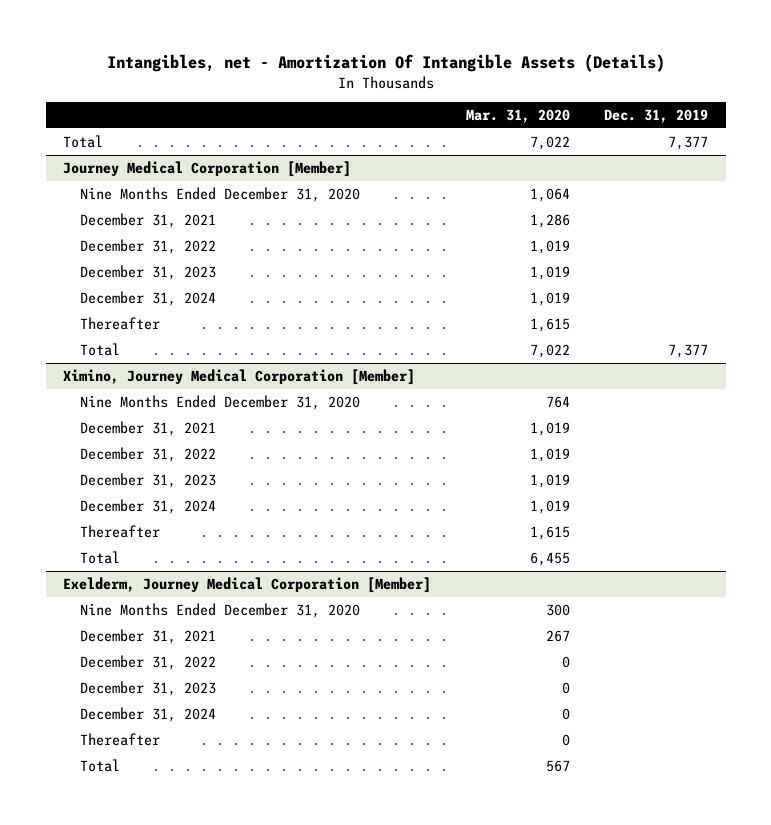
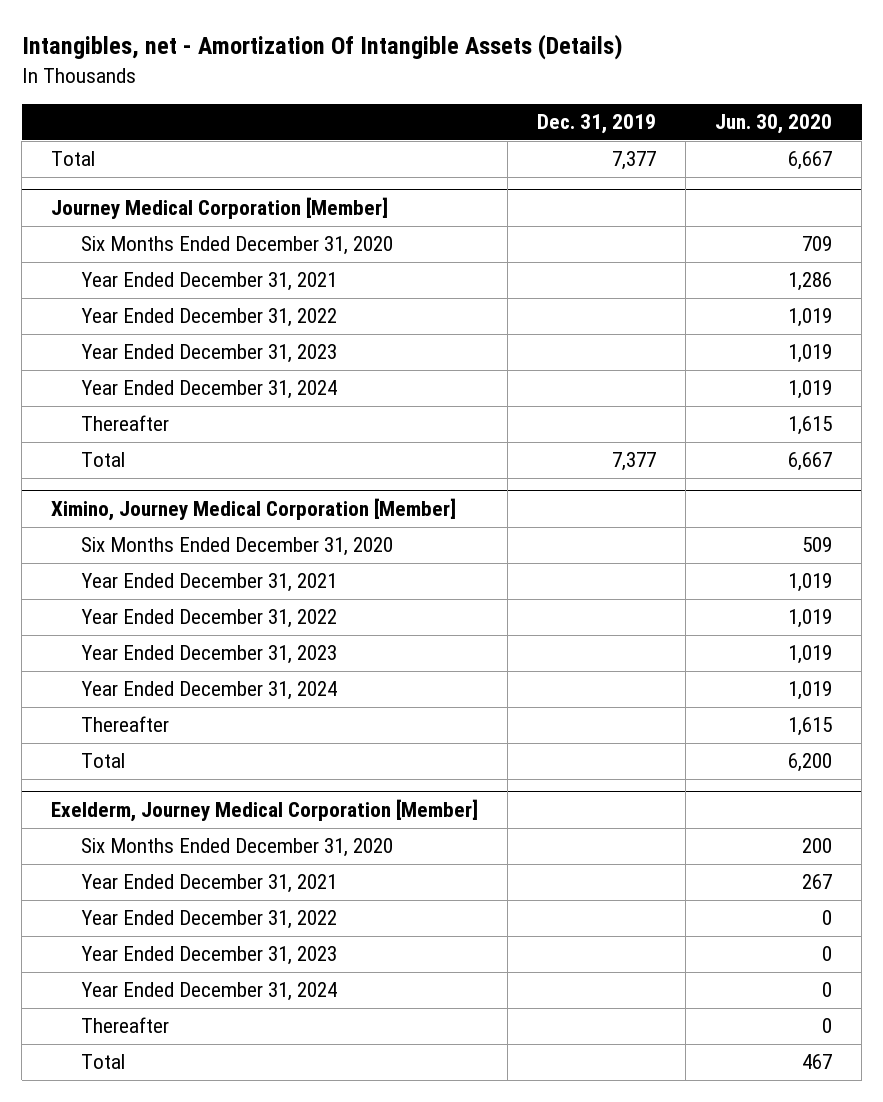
[465,109,570,124] Mar. 31, 2020 -> none
none -> [715,114,833,135] Jun. 30, 2020
[80,186,361,202] Nine Months Ended December 31, 2020 -> [81,236,394,256] Six Months Ended December 31, 2020
[80,212,217,228] December 31, 2021 -> [81,272,338,292] Year Ended December 31, 2021
[80,238,217,254] December 31, 2022 -> [81,308,338,328] Year Ended December 31, 2022
[80,264,217,280] December 31, 2023 -> [81,344,338,364] Year Ended December 31, 2023
[80,290,217,306] December 31, 2024 -> [81,380,338,400] Year Ended December 31, 2024
[80,394,361,410] Nine Months Ended December 31, 2020 -> [81,537,394,557] Six Months Ended December 31, 2020
[80,420,217,436] December 31, 2021 -> [81,573,338,593] Year Ended December 31, 2021
[80,446,217,462] December 31, 2022 -> [81,609,338,629] Year Ended December 31, 2022
[80,472,217,488] December 31, 2023 -> [81,645,338,665] Year Ended December 31, 2023
[80,498,217,514] December 31, 2024 -> [81,681,338,701] Year Ended December 31, 2024
[80,602,361,618] Nine Months Ended December 31, 2020 -> [81,838,394,858] Six Months Ended December 31, 2020
[80,628,217,644] December 31, 2021 -> [81,874,338,894] Year Ended December 31, 2021
[80,654,217,670] December 31, 2022 -> [81,910,338,930] Year Ended December 31, 2022
[80,680,217,696] December 31, 2023 -> [81,946,338,966] Year Ended December 31, 2023
[80,706,217,722] December 31, 2024 -> [81,982,338,1002] Year Ended December 31, 2024

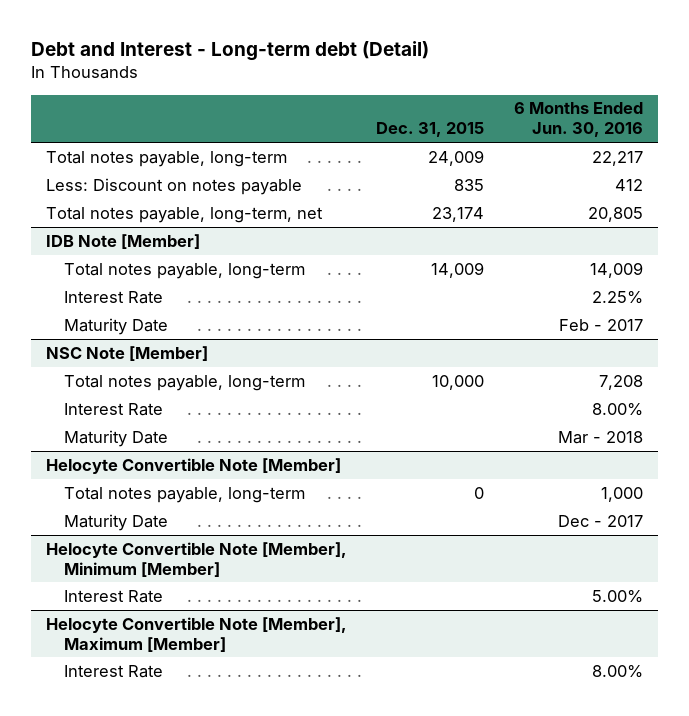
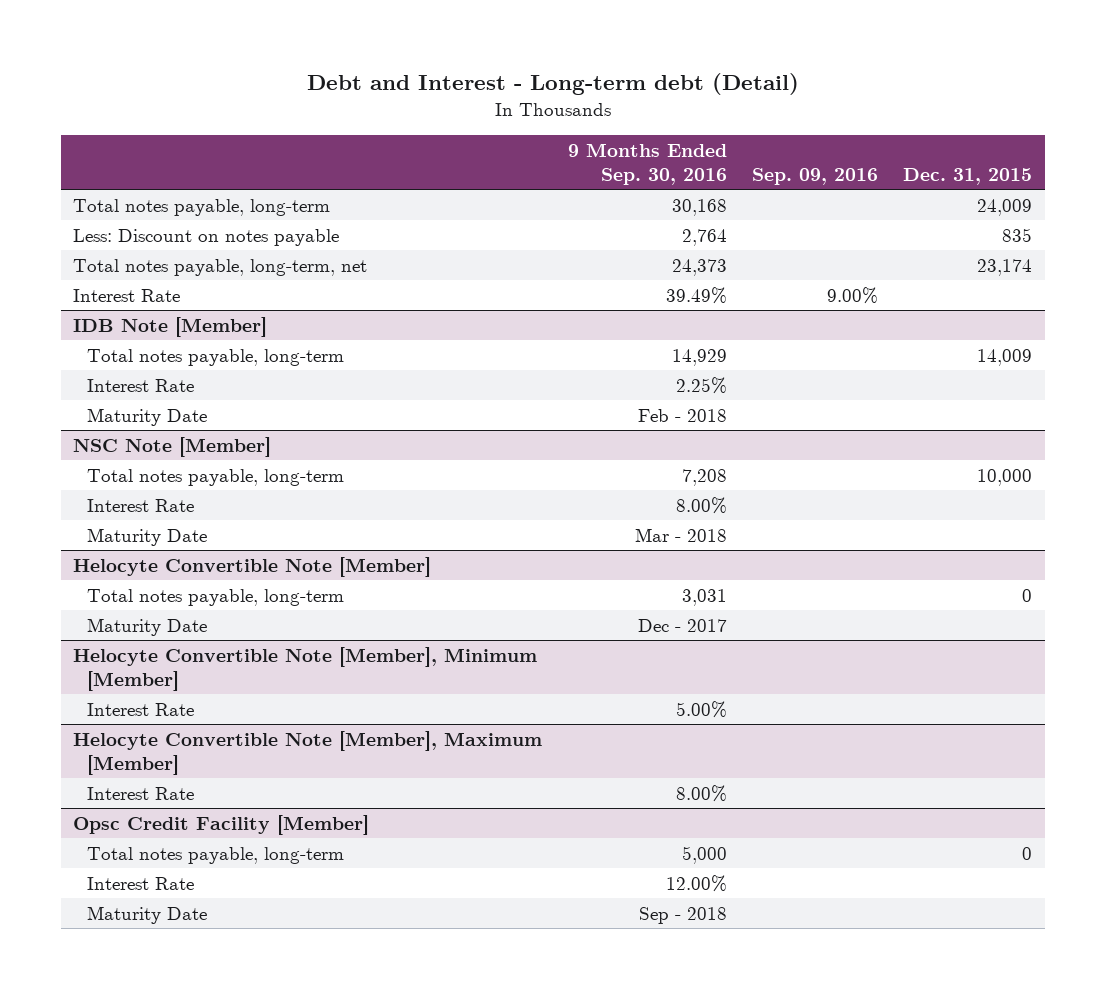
[513,102,643,138] 6 Months Ended Jun. 30, 2016 -> none
none -> [567,142,727,185] 9 Months Ended Sep. 30, 2016
none -> [752,167,879,185] Sep. 09, 2016
none -> [73,288,181,302] Interest Rate
none -> [73,814,370,835] Opsc Credit Facility [Member]
none -> [87,846,345,864] Total notes payable, long-term
none -> [87,876,195,890] Interest Rate
none -> [87,905,208,924] Maturity Date

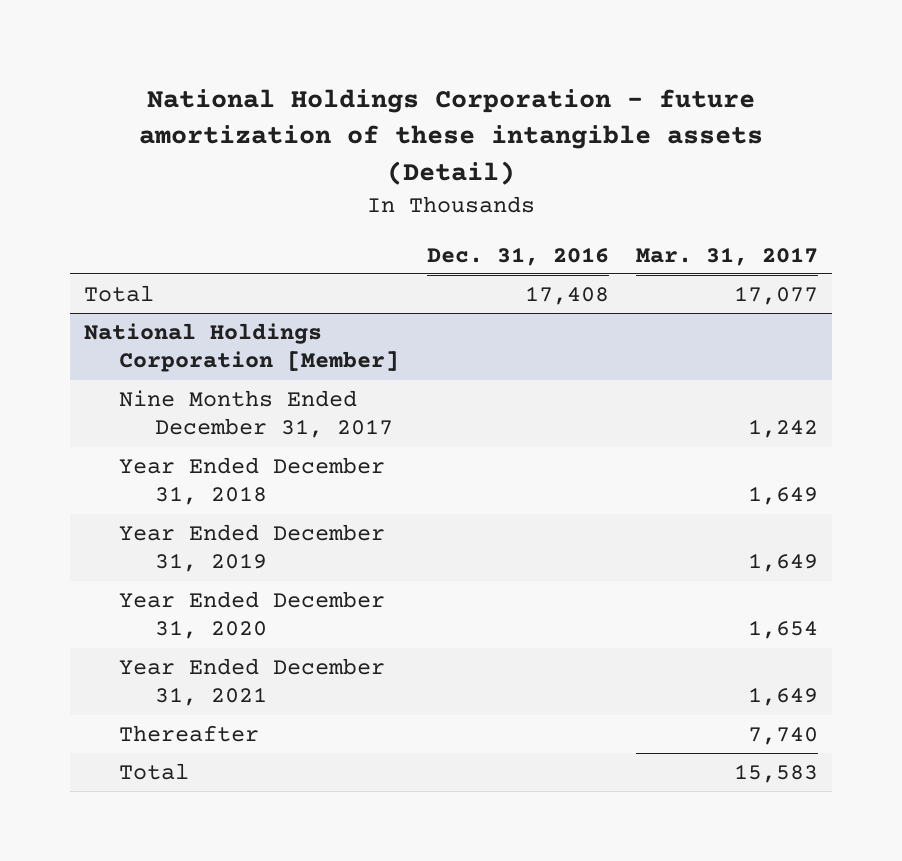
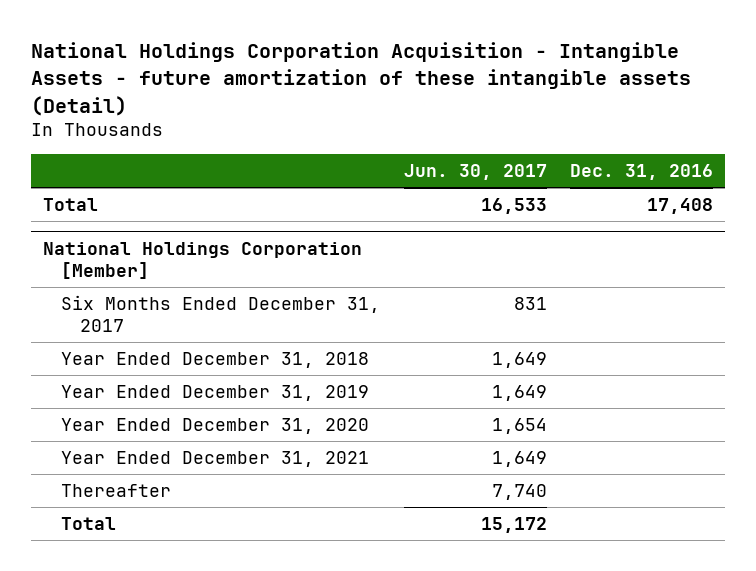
[138,88,763,186] National Holdings Corporation - future amortization of these intangible assets (Detail) -> [31,42,692,116] National Holdings Corporation Acquisition - Intangible Assets - future amortization of these intangible assets (Detail)
[636,246,819,266] Mar. 31, 2017 -> none
none -> [403,163,547,180] Jun. 30, 2017
[119,389,393,439] Nine Months Ended December 31, 2017 -> [61,295,381,333] Six Months Ended December 31, 2017

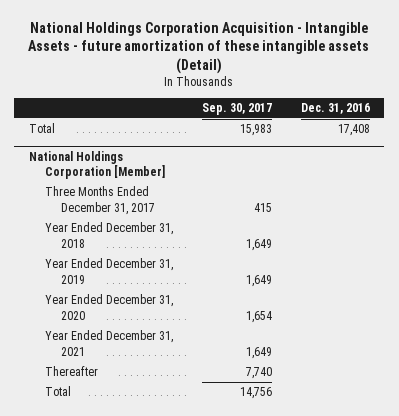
[403,163,547,180] Jun. 30, 2017 -> none
none -> [201,103,272,116] Sep. 30, 2017
[61,295,381,333] Six Months Ended December 31, 2017 -> [44,186,155,215] Three Months Ended December 31, 2017

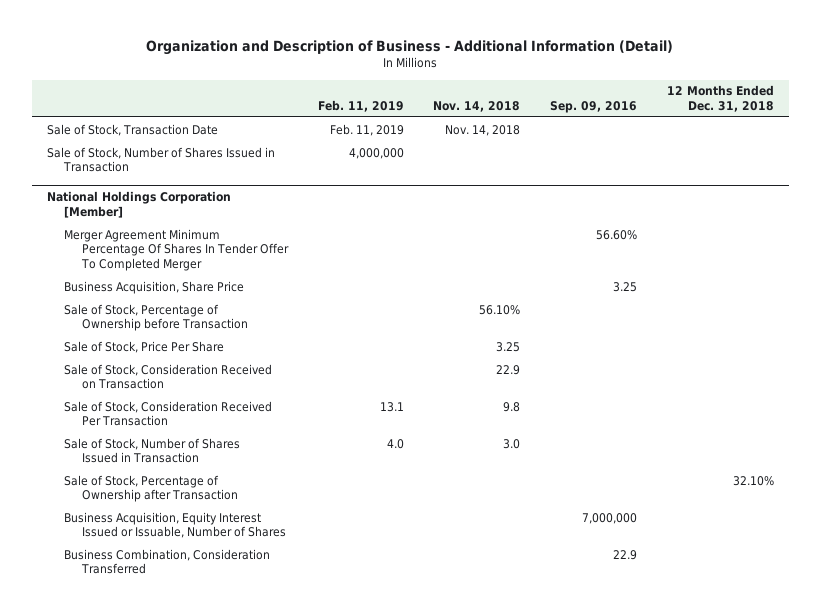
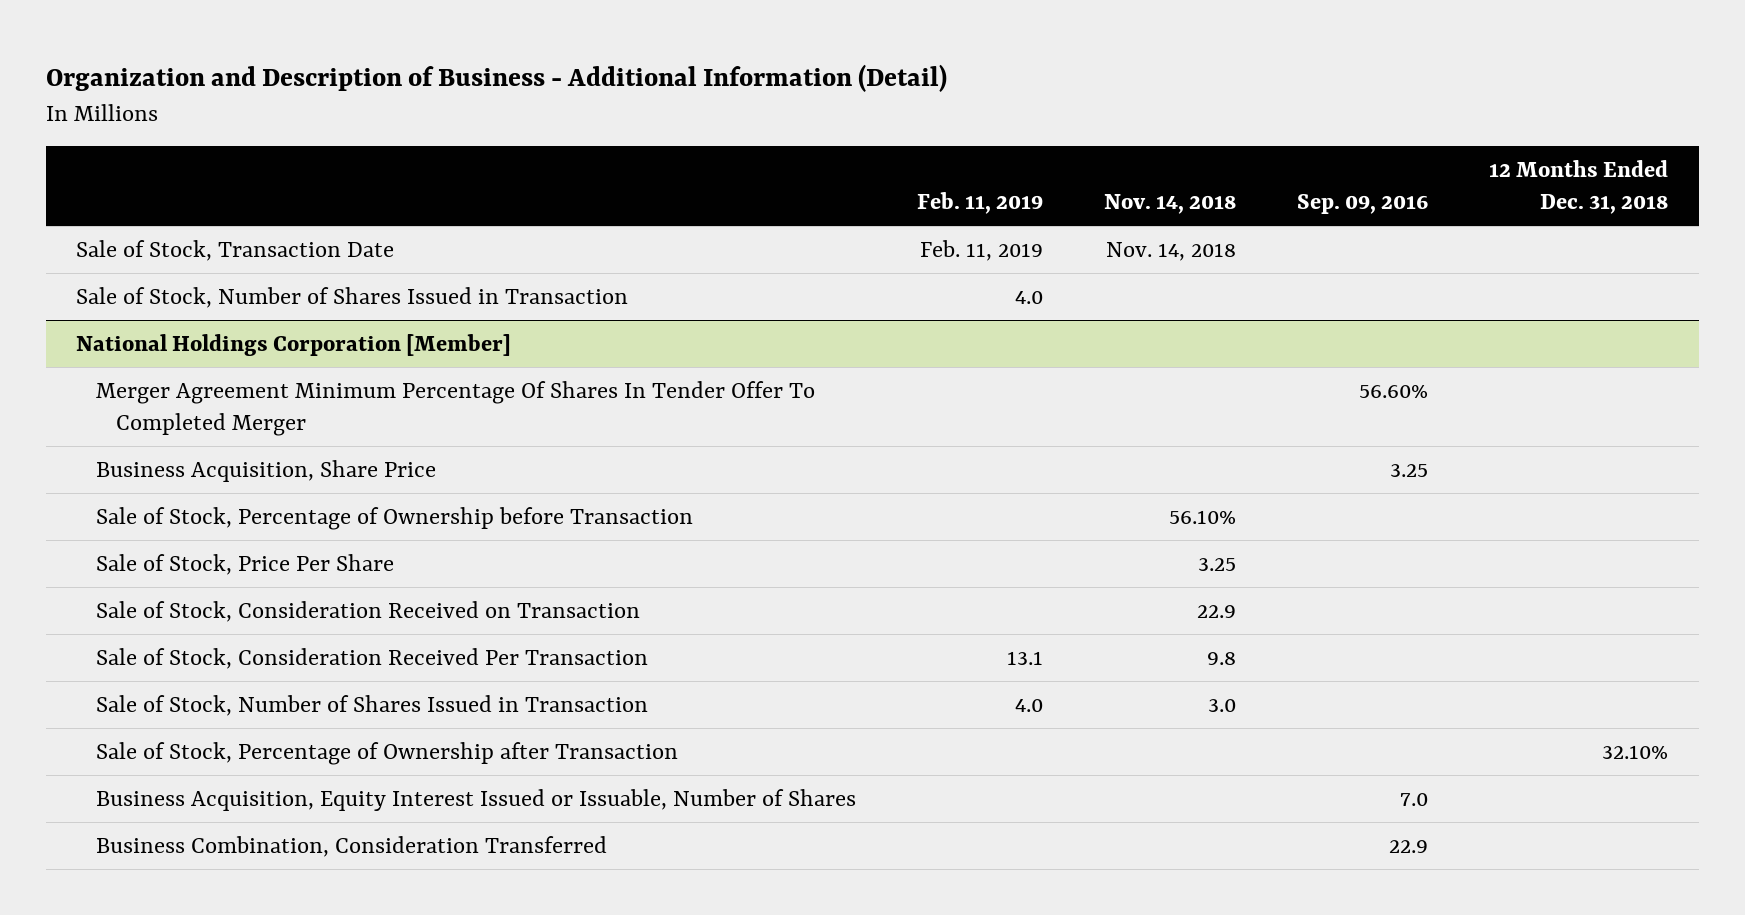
[348,147,404,159] 4,000,000 -> [1015,290,1044,304] 4.0
[581,512,637,524] 7,000,000 -> [1400,792,1429,806] 7.0

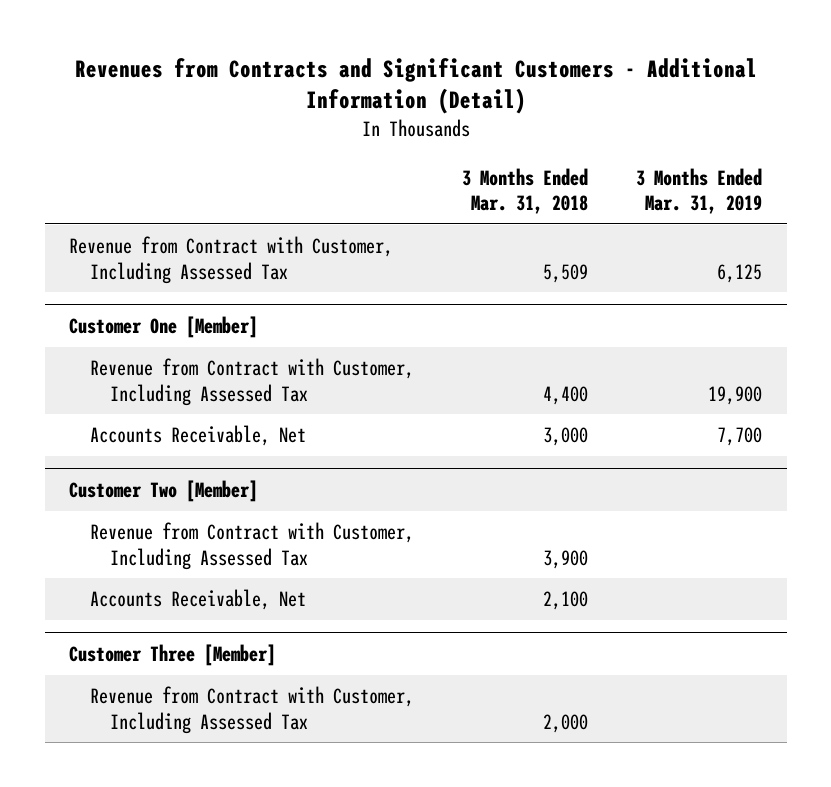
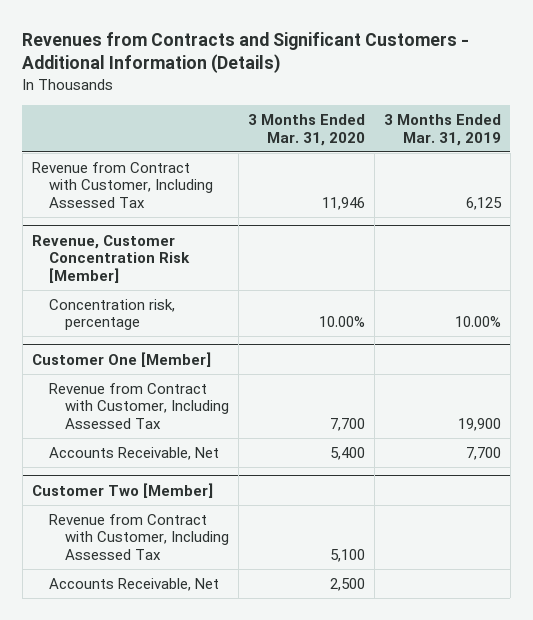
[74,57,757,115] Revenues from Contracts and Significant Customers - Additional Information (Detail) -> [22,31,470,74] Revenues from Contracts and Significant Customers - Additional Information (Details)
[461,167,588,215] 3 Months Ended Mar. 31, 2018 -> none
none -> [248,113,366,146] 3 Months Ended Mar. 31, 2020
none -> [31,234,190,283] Revenue, Customer Concentration Risk [Member]
none -> [48,298,175,331] Concentration risk, percentage
[68,643,276,666] Customer Three [Member] -> none
[89,686,414,734] Revenue from Contract with Customer, Including Assessed Tax -> none

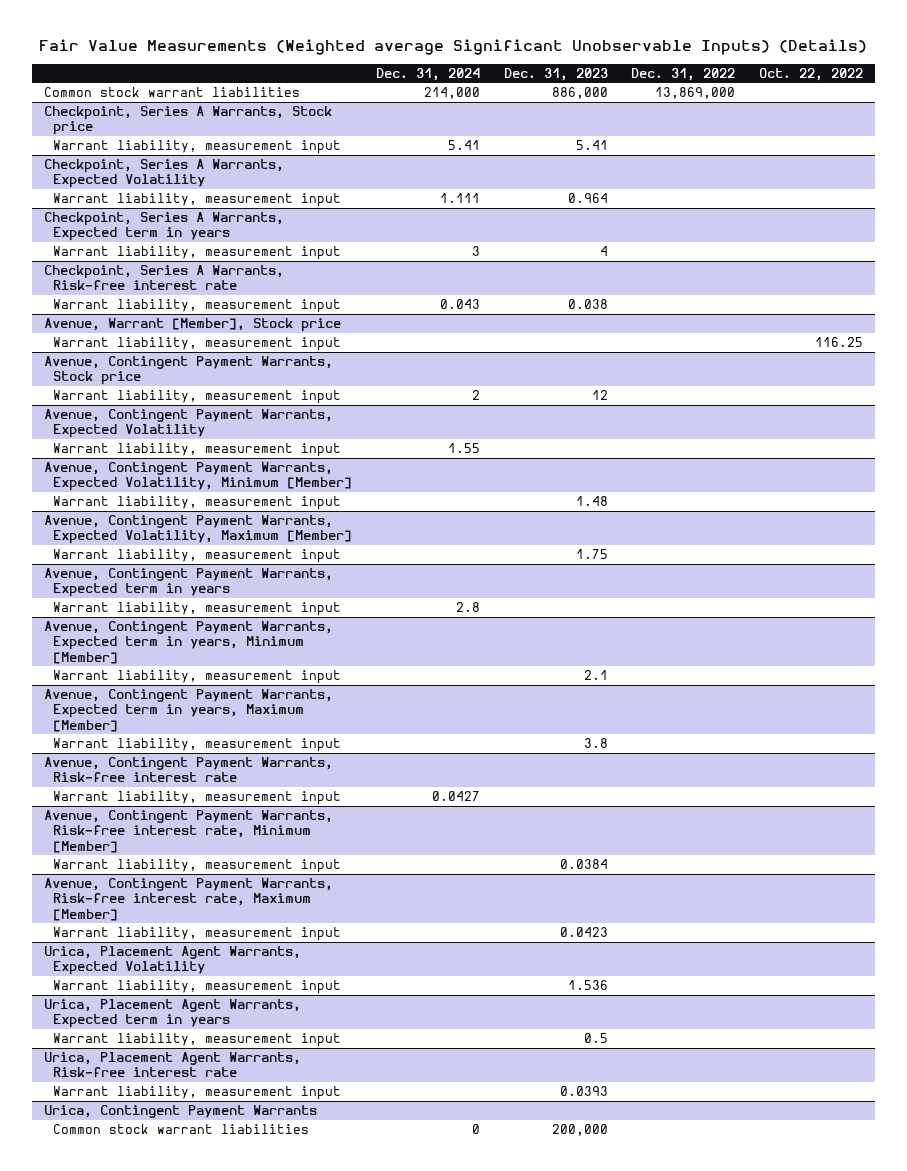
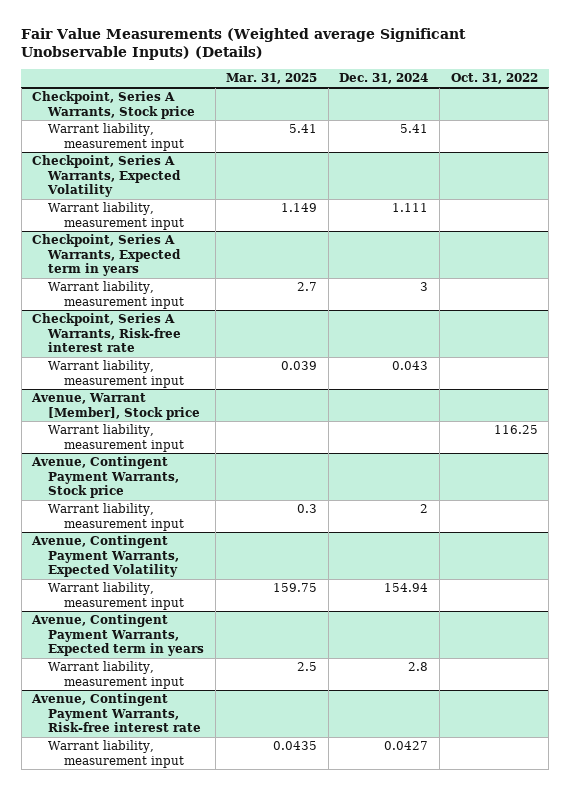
[503,67,608,81] Dec. 31, 2023 -> none
[631,67,736,81] Dec. 31, 2022 -> none
[759,67,864,81] Oct. 22, 2022 -> none
none -> [226,73,318,85] Mar. 31, 2025
none -> [450,73,538,85] Oct. 31, 2022
[43,87,300,98] Common stock warrant liabilities -> none
[43,462,353,492] Avenue, Contingent Payment Warrants, Expected Volatility, Minimum [Member] -> none
[53,496,342,511] Warrant liability, measurement input -> none
[43,515,353,545] Avenue, Contingent Payment Warrants, Expected Volatility, Maximum [Member] -> none
[53,549,342,564] Warrant liability, measurement input -> none
[448,443,481,454] 1.55 -> [384,583,429,593] 154.94
[43,621,333,664] Avenue, Contingent Payment Warrants, Expected term in years, Minimum [Member] -> none
[53,670,342,685] Warrant liability, measurement input -> none
[43,689,333,732] Avenue, Contingent Payment Warrants, Expected term in years, Maximum [Member] -> none
[53,738,342,753] Warrant liability, measurement input -> none
[43,810,333,853] Avenue, Contingent Payment Warrants, Risk-free interest rate, Minimum [Member] -> none
[53,859,342,874] Warrant liability, measurement input -> none
[43,878,333,921] Avenue, Contingent Payment Warrants, Risk-free interest rate, Maximum [Member] -> none
[53,927,342,942] Warrant liability, measurement input -> none
[43,946,301,976] Urica, Placement Agent Warrants, Expected Volatility -> none
[53,980,342,995] Warrant liability, measurement input -> none
[43,999,301,1029] Urica, Placement Agent Warrants, Expected term in years -> none
[53,1033,342,1048] Warrant liability, measurement input -> none
[43,1052,301,1078] Urica, Placement Agent Warrants, Risk-free interest rate -> none
[53,1086,342,1101] Warrant liability, measurement input -> none
[43,1105,317,1119] Urica, Contingent Payment Warrants -> none
[53,1124,310,1135] Common stock warrant liabilities -> none

